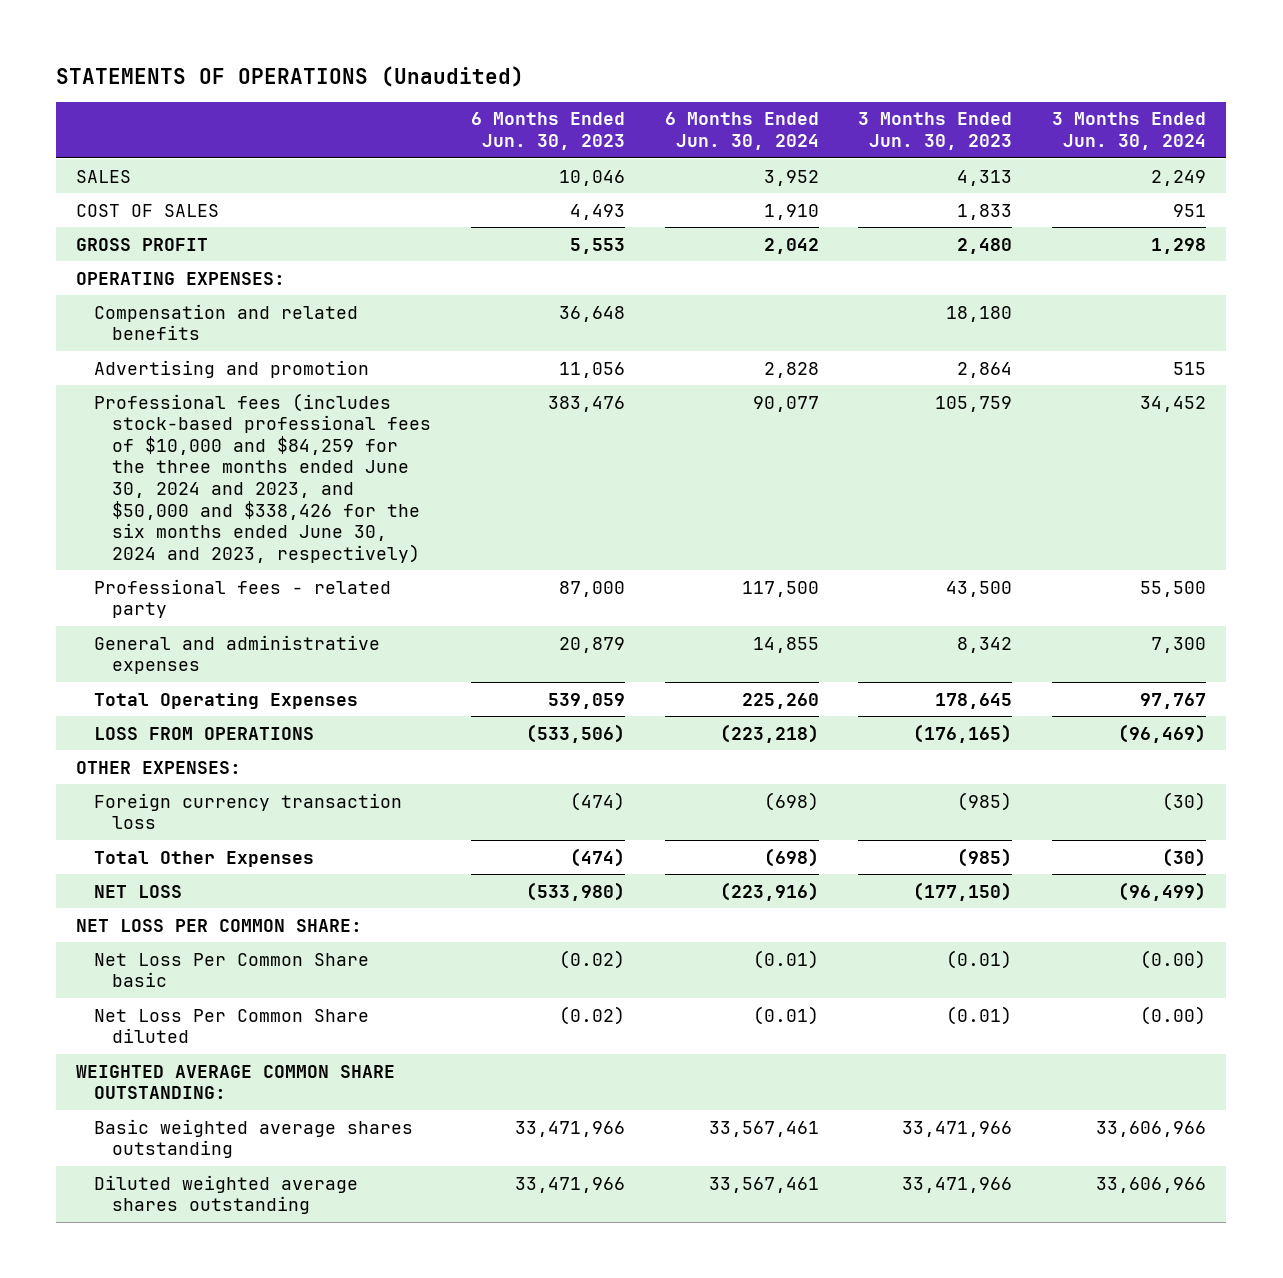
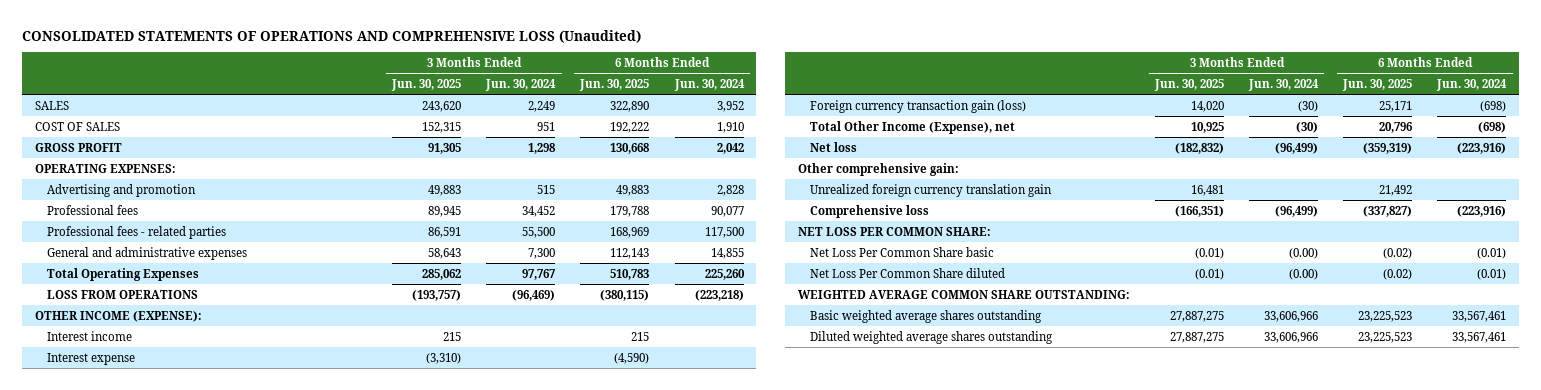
[56,66,525,88] STATEMENTS OF OPERATIONS (Unaudited) -> [22,29,642,43] CONSOLIDATED STATEMENTS OF OPERATIONS AND COMPREHENSIVE LOSS (Unaudited)
[470,112,625,151] 6 Months Ended Jun. 30, 2023 -> none
[858,112,1013,151] 3 Months Ended Jun. 30, 2023 -> none
none -> [391,79,462,92] Jun. 30, 2025
none -> [579,79,650,92] Jun. 30, 2025
[94,303,359,341] Compensation and related benefits -> none
[94,392,431,563] Professional fees (includes stock-based professional fees of $10,000 and $84,259 for the three months ended June 30, 2024 and 2023, and $50,000 and $338,426 for the six months ended June 30, 2024 and 2023, respectively) -> [46,204,138,215] Professional fees
[94,578,392,619] Professional fees - related party -> [46,225,226,239] Professional fees - related parties
[76,760,242,774] OTHER EXPENSES: -> [35,310,203,322] OTHER INCOME (EXPENSE):
none -> [46,330,132,341] Interest income
none -> [46,352,135,365] Interest expense
[94,792,403,830] Foreign currency transaction loss -> [809,99,1026,113] Foreign currency transaction gain (loss)
[94,850,315,867] Total Other Expenses -> [809,120,1015,134] Total Other Income (Expense), net
[94,884,183,898] NET LOSS -> [809,141,857,152] Net loss
none -> [797,162,959,176] Other comprehensive gain:
none -> [809,183,1052,197] Unrealized foreign currency translation gain
none -> [809,204,929,218] Comprehensive loss

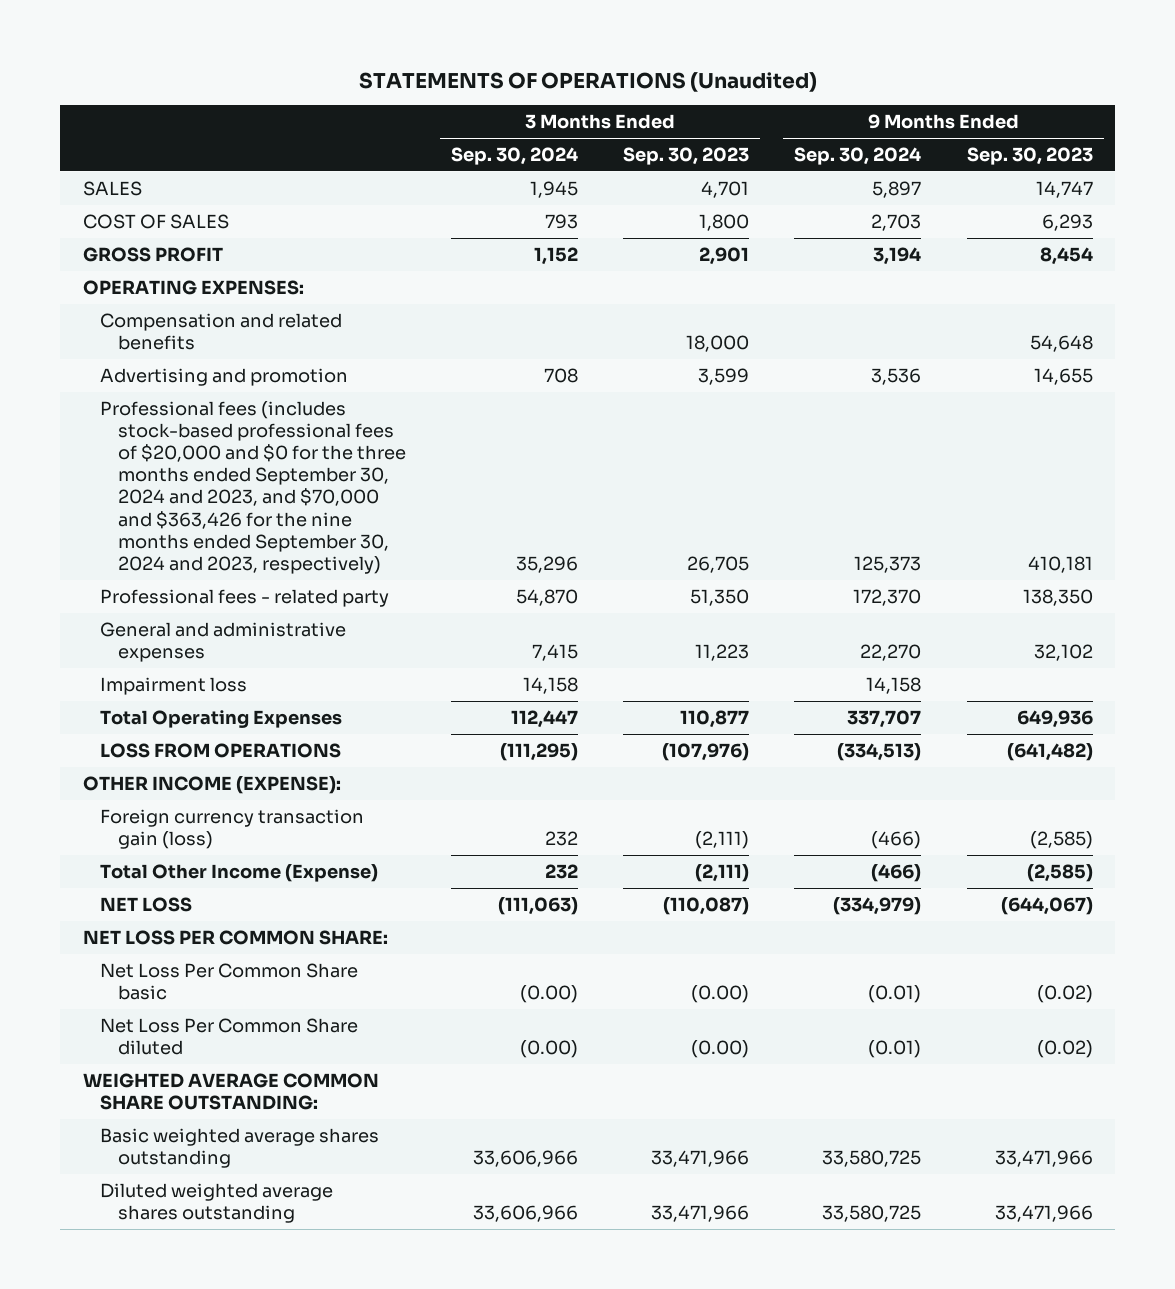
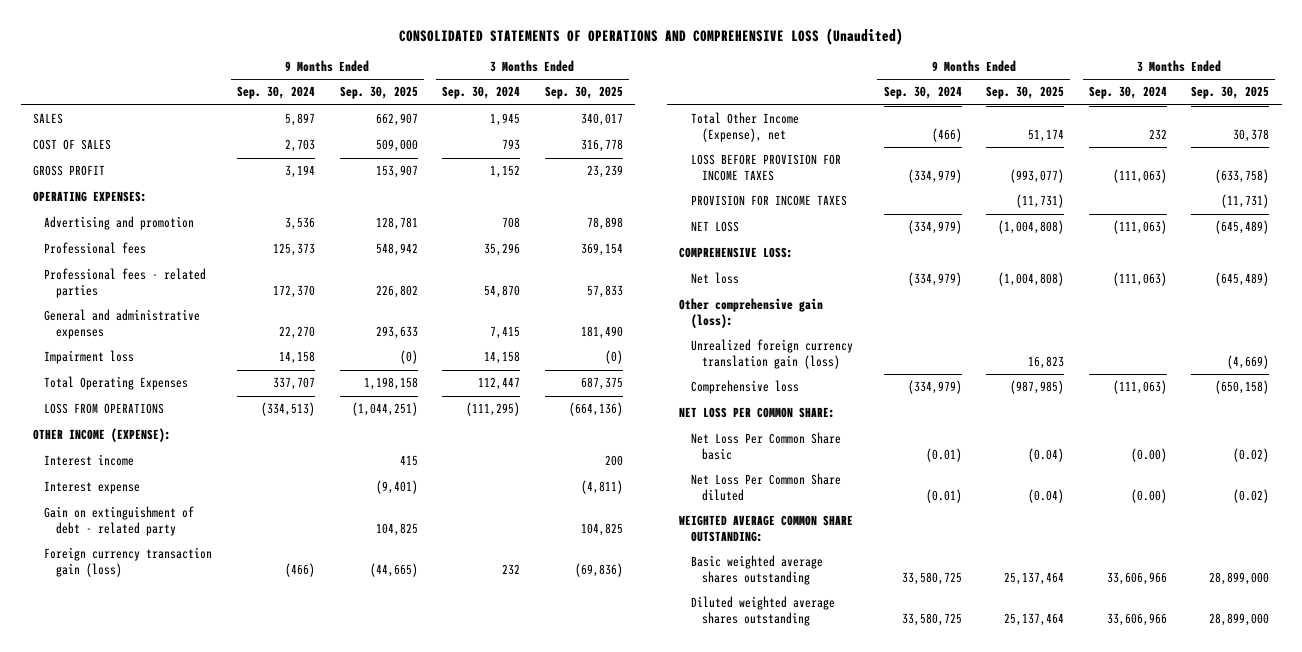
[358,71,817,92] STATEMENTS OF OPERATIONS (Unaudited) -> [399,27,904,45] CONSOLIDATED STATEMENTS OF OPERATIONS AND COMPREHENSIVE LOSS (Unaudited)
[623,146,750,165] Sep. 30, 2023 -> none
[966,146,1093,165] Sep. 30, 2023 -> none
none -> [339,86,418,100] Sep. 30, 2025
none -> [544,86,623,100] Sep. 30, 2025
[100,312,343,350] Compensation and related benefits -> none
[100,400,406,574] Professional fees (includes stock-based professional fees of $20,000 and $0 for the three months ended September 30, 2024 and 2023, and $70,000 and $363,426 for the nine months ended September 30, 2024 and 2023, respectively) -> [44,242,147,255] Professional fees
[100,588,390,607] Professional fees - related party -> [44,268,207,298] Professional fees - related parties
none -> [44,454,135,467] Interest income
none -> [44,481,141,495] Interest expense
none -> [44,506,195,536] Gain on extinguishment of debt - related party
[100,863,379,882] Total Other Income (Expense) -> [690,112,799,142] Total Other Income (Expense), net
none -> [690,154,841,181] LOSS BEFORE PROVISION FOR INCOME TAXES
none -> [690,195,847,207] PROVISION FOR INCOME TAXES
none -> [679,247,794,259] COMPREHENSIVE LOSS:
none -> [690,272,739,285] Net loss
none -> [679,298,824,328] Other comprehensive gain (loss):
none -> [690,339,853,369] Unrealized foreign currency translation gain (loss)
none -> [690,380,799,395] Comprehensive loss

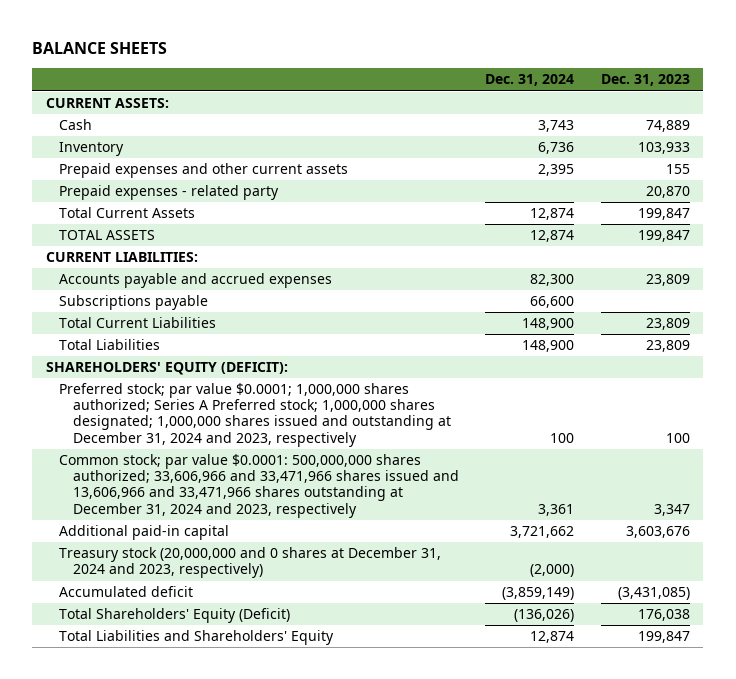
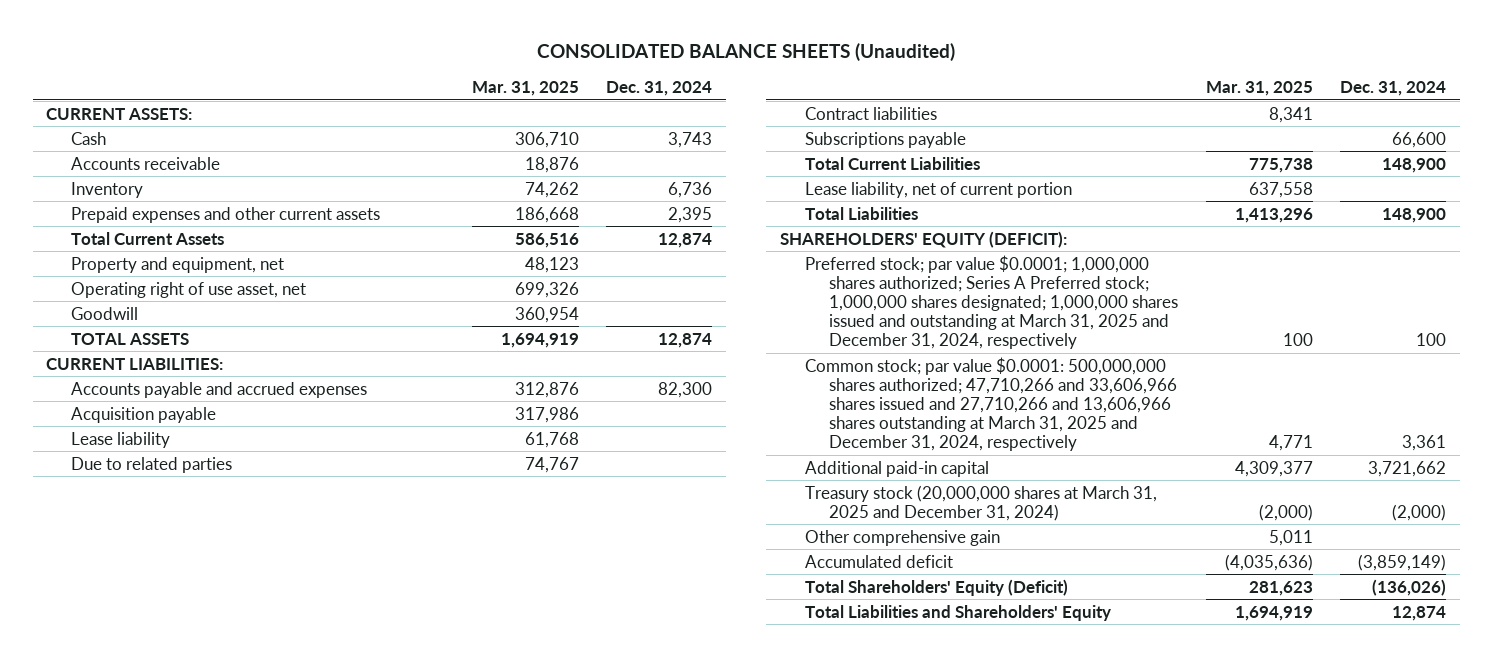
[32,42,168,55] BALANCE SHEETS -> [537,42,956,61] CONSOLIDATED BALANCE SHEETS (Unaudited)
[600,74,690,87] Dec. 31, 2023 -> none
none -> [471,80,579,96] Mar. 31, 2025
none -> [70,156,220,170] Accounts receivable
[59,185,280,201] Prepaid expenses - related party -> none
none -> [70,256,284,273] Property and equipment, net
none -> [70,281,306,298] Operating right of use asset, net
none -> [70,306,138,320] Goodwill
none -> [70,406,216,423] Acquisition payable
none -> [70,431,170,448] Lease liability
none -> [70,456,232,473] Due to related parties
none -> [804,106,937,120] Contract liabilities
none -> [804,181,1072,198] Lease liability, net of current portion
[59,383,451,447] Preferred stock; par value $0.0001; 1,000,000 shares authorized; Series A Preferred stock; 1,000,000 shares designated; 1,000,000 shares issued and outstanding at December 31, 2024 and 2023, respectively -> [804,254,1179,349] Preferred stock; par value $0.0001; 1,000,000 shares authorized; Series A Preferred stock; 1,000,000 shares designated; 1,000,000 shares issued and outstanding at March 31, 2025 and December 31, 2024, respectively
[59,454,459,518] Common stock; par value $0.0001: 500,000,000 shares authorized; 33,606,966 and 33,471,966 shares issued and 13,606,966 and 33,471,966 shares outstanding at December 31, 2024 and 2023, respectively -> [804,356,1178,451] Common stock; par value $0.0001: 500,000,000 shares authorized; 47,710,266 and 33,606,966 shares issued and 27,710,266 and 13,606,966 shares outstanding at March 31, 2025 and December 31, 2024, respectively
[59,547,442,579] Treasury stock (20,000,000 and 0 shares at December 31, 2024 and 2023, respectively) -> [804,484,1157,521] Treasury stock (20,000,000 shares at March 31, 2025 and December 31, 2024)
none -> [804,529,1000,546] Other comprehensive gain

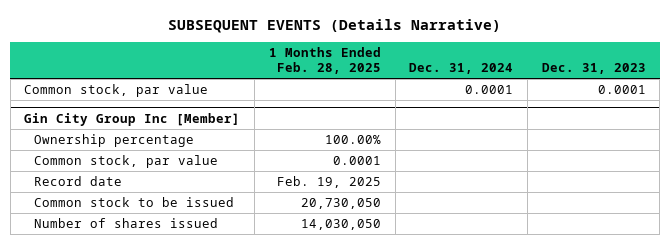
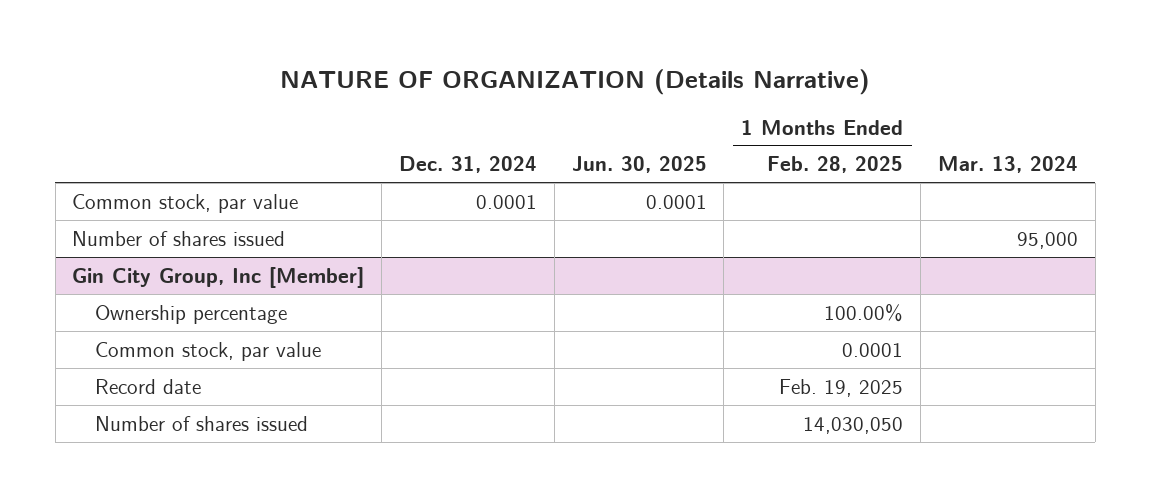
[168,18,502,33] SUBSEQUENT EVENTS (Details Narrative) -> [280,68,871,95] NATURE OF ORGANIZATION (Details Narrative)
[541,62,646,74] Dec. 31, 2023 -> none
none -> [571,156,707,174] Jun. 30, 2025
none -> [937,156,1078,174] Mar. 13, 2024
none -> [72,230,286,246] Number of shares issued
[24,112,241,126] Gin City Group Inc [Member] -> [72,266,365,288] Gin City Group, Inc [Member]
[34,197,235,208] Common stock to be issued -> none

